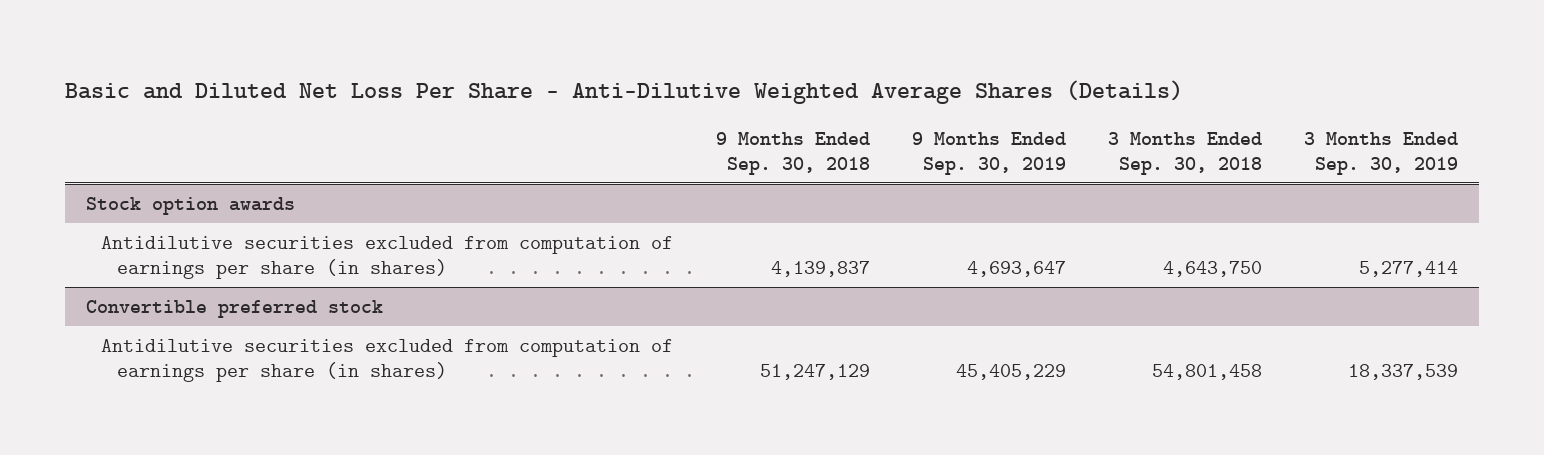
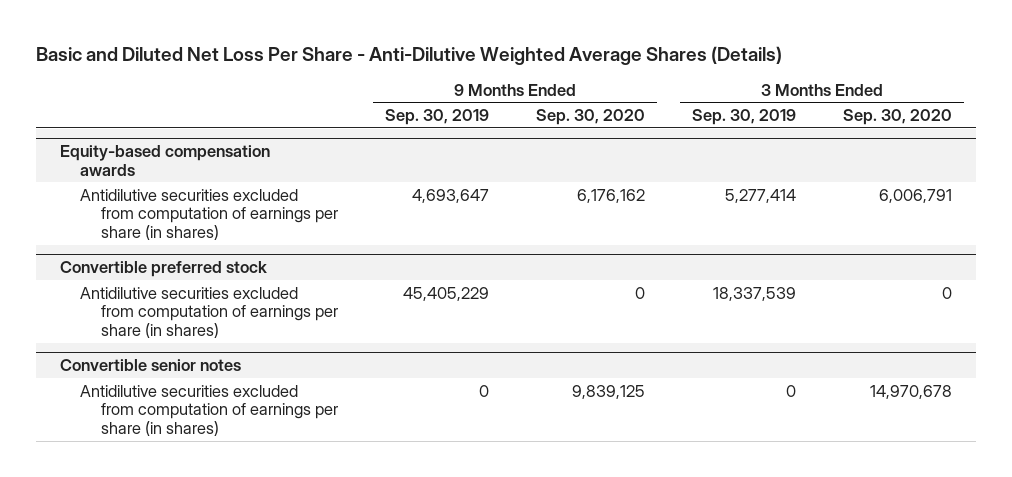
[715,131,870,175] 9 Months Ended Sep. 30, 2018 -> none
[1108,131,1263,175] 3 Months Ended Sep. 30, 2018 -> none
none -> [536,109,646,126] Sep. 30, 2020
none -> [843,109,953,126] Sep. 30, 2020
[86,196,296,215] Stock option awards -> [59,144,270,176] Equity-based compensation awards
none -> [59,358,241,371] Convertible senior notes
none -> [80,384,339,437] Antidilutive securities excluded from computation of earnings per share (in shares)

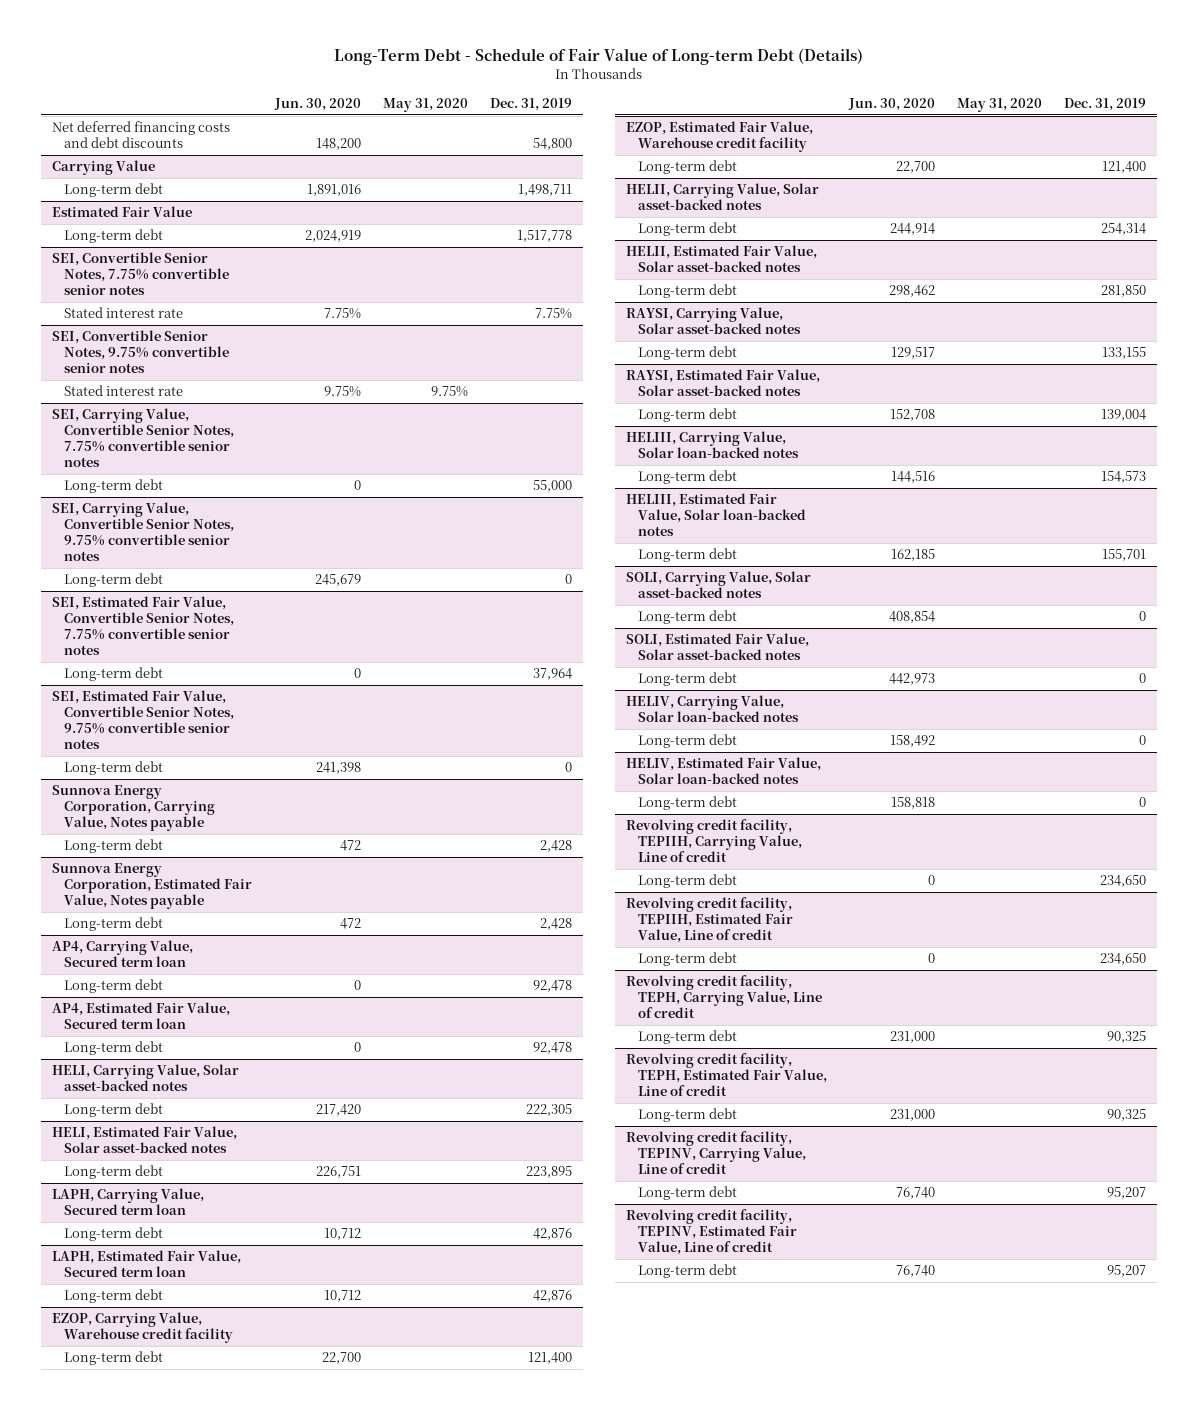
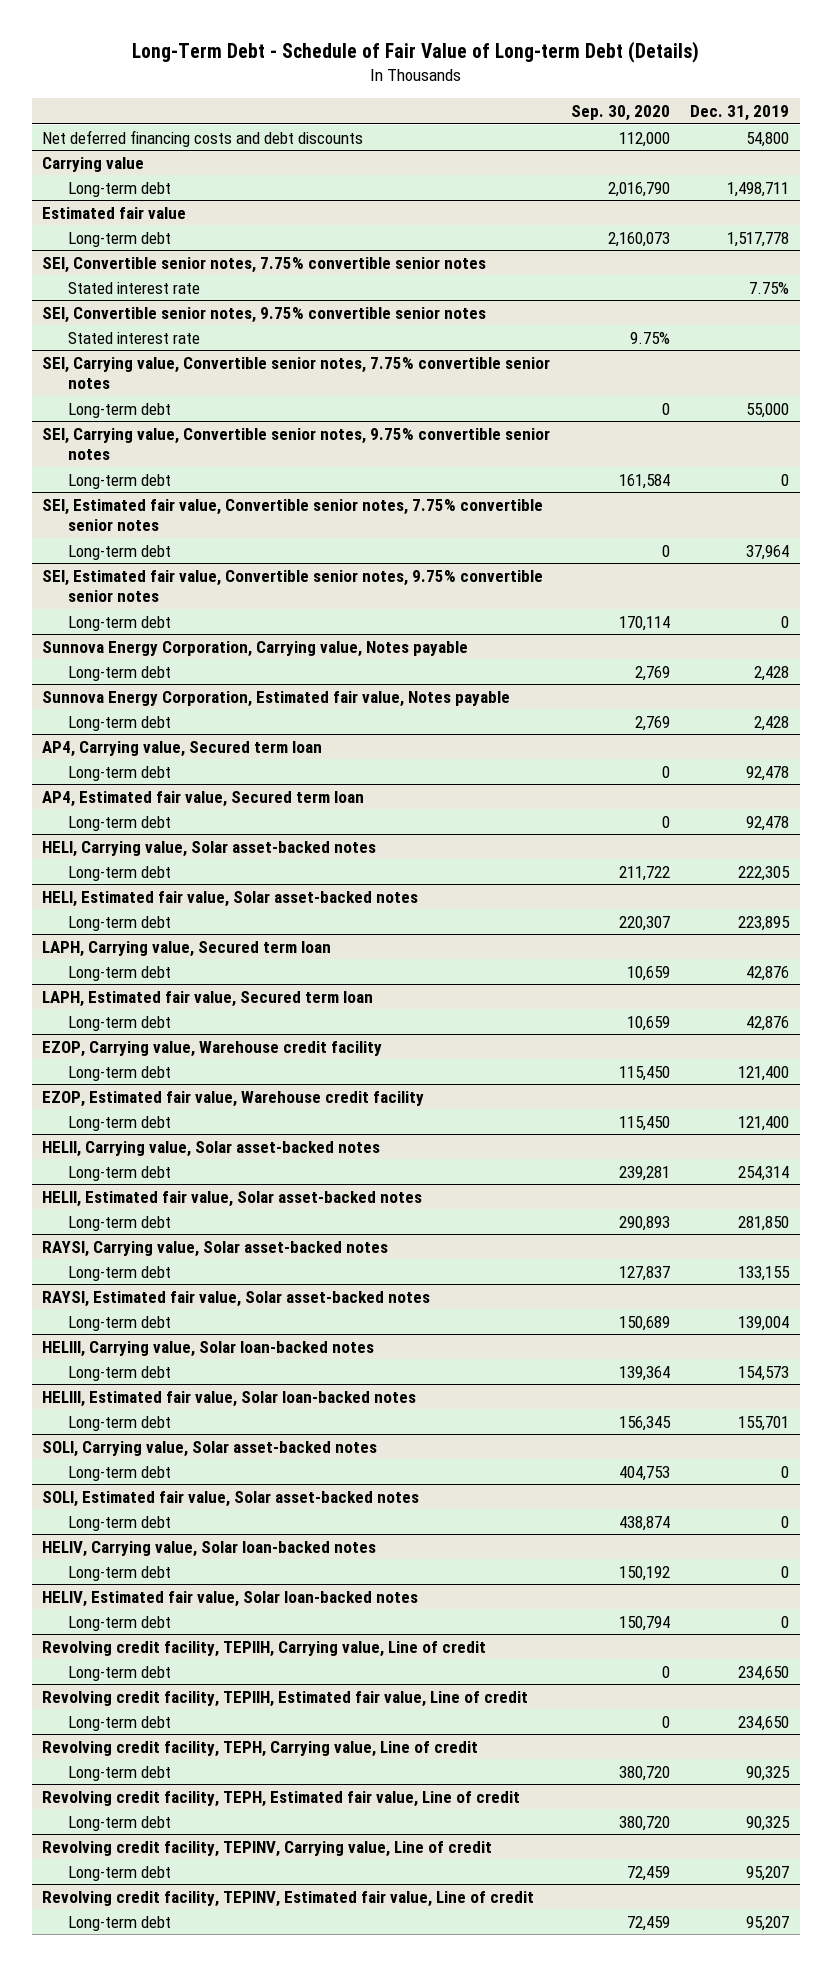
[274,97,362,111] Jun. 30, 2020 -> none
[383,97,469,112] May 31, 2020 -> none
none -> [570,105,670,122] Sep. 30, 2020
[52,160,156,176] Carrying Value -> [42,156,145,172] Carrying value
[52,206,193,218] Estimated Fair Value -> [42,206,187,219] Estimated fair value
[52,252,230,296] SEI, Convertible Senior Notes, 7.75% convertible senior notes -> [42,256,487,273] SEI, Convertible senior notes, 7.75% convertible senior notes
[52,330,230,374] SEI, Convertible Senior Notes, 9.75% convertible senior notes -> [42,306,487,323] SEI, Convertible senior notes, 9.75% convertible senior notes
[52,408,235,468] SEI, Carrying Value, Convertible Senior Notes, 7.75% convertible senior notes -> [42,356,551,390] SEI, Carrying value, Convertible senior notes, 7.75% convertible senior notes
[52,502,235,562] SEI, Carrying Value, Convertible Senior Notes, 9.75% convertible senior notes -> [42,427,551,461] SEI, Carrying value, Convertible senior notes, 9.75% convertible senior notes
[52,596,235,656] SEI, Estimated Fair Value, Convertible Senior Notes, 7.75% convertible senior notes -> [42,498,544,532] SEI, Estimated fair value, Convertible senior notes, 7.75% convertible senior notes
[52,690,235,750] SEI, Estimated Fair Value, Convertible Senior Notes, 9.75% convertible senior notes -> [42,569,544,603] SEI, Estimated fair value, Convertible senior notes, 9.75% convertible senior notes
[52,785,216,832] Sunnova Energy Corporation, Carrying Value, Notes payable -> [42,640,469,657] Sunnova Energy Corporation, Carrying value, Notes payable
[52,863,253,910] Sunnova Energy Corporation, Estimated Fair Value, Notes payable -> [42,690,511,707] Sunnova Energy Corporation, Estimated fair value, Notes payable
[52,940,194,968] AP4, Carrying Value, Secured term loan -> [42,740,323,757] AP4, Carrying value, Secured term loan
[52,1002,231,1030] AP4, Estimated Fair Value, Secured term loan -> [42,790,365,807] AP4, Estimated fair value, Secured term loan
[52,1064,240,1092] HELI, Carrying Value, Solar asset-backed notes -> [42,840,377,857] HELI, Carrying value, Solar asset-backed notes
[52,1126,238,1154] HELI, Estimated Fair Value, Solar asset-backed notes -> [42,890,419,907] HELI, Estimated fair value, Solar asset-backed notes
[52,1188,205,1216] LAPH, Carrying Value, Secured term loan -> [42,940,332,957] LAPH, Carrying value, Secured term loan
[52,1250,242,1278] LAPH, Estimated Fair Value, Secured term loan -> [42,990,374,1007] LAPH, Estimated fair value, Secured term loan
[52,1312,234,1344] EZOP, Carrying Value, Warehouse credit facility -> [42,1040,383,1057] EZOP, Carrying value, Warehouse credit facility
[626,121,814,153] EZOP, Estimated Fair Value, Warehouse credit facility -> [42,1090,425,1107] EZOP, Estimated fair value, Warehouse credit facility
[626,183,820,211] HELII, Carrying Value, Solar asset-backed notes -> [42,1140,381,1157] HELII, Carrying value, Solar asset-backed notes
[626,245,818,273] HELII, Estimated Fair Value, Solar asset-backed notes -> [42,1190,423,1207] HELII, Estimated fair value, Solar asset-backed notes
[626,307,802,335] RAYSI, Carrying Value, Solar asset-backed notes -> [42,1240,389,1257] RAYSI, Carrying value, Solar asset-backed notes
[626,369,821,397] RAYSI, Estimated Fair Value, Solar asset-backed notes -> [42,1290,431,1307] RAYSI, Estimated fair value, Solar asset-backed notes
[626,431,800,459] HELIII, Carrying Value, Solar loan-backed notes -> [42,1340,375,1357] HELIII, Carrying value, Solar loan-backed notes
[626,493,807,537] HELIII, Estimated Fair Value, Solar loan-backed notes -> [42,1390,417,1407] HELIII, Estimated fair value, Solar loan-backed notes
[626,571,812,599] SOLI, Carrying Value, Solar asset-backed notes -> [42,1440,378,1457] SOLI, Carrying value, Solar asset-backed notes
[626,633,810,661] SOLI, Estimated Fair Value, Solar asset-backed notes -> [42,1490,420,1507] SOLI, Estimated fair value, Solar asset-backed notes
[626,695,800,723] HELIV, Carrying Value, Solar loan-backed notes -> [42,1540,377,1557] HELIV, Carrying value, Solar loan-backed notes
[626,757,822,785] HELIV, Estimated Fair Value, Solar loan-backed notes -> [42,1590,419,1607] HELIV, Estimated fair value, Solar loan-backed notes
[626,819,803,863] Revolving credit facility, TEPIIH, Carrying Value, Line of credit -> [42,1640,487,1657] Revolving credit facility, TEPIIH, Carrying value, Line of credit
[626,897,794,944] Revolving credit facility, TEPIIH, Estimated Fair Value, Line of credit -> [42,1690,529,1707] Revolving credit facility, TEPIIH, Estimated fair value, Line of credit
[626,975,823,1019] Revolving credit facility, TEPH, Carrying Value, Line of credit -> [42,1740,479,1757] Revolving credit facility, TEPH, Carrying value, Line of credit
[626,1053,828,1097] Revolving credit facility, TEPH, Estimated Fair Value, Line of credit -> [42,1790,521,1807] Revolving credit facility, TEPH, Estimated fair value, Line of credit
[626,1131,807,1175] Revolving credit facility, TEPINV, Carrying Value, Line of credit -> [42,1840,493,1857] Revolving credit facility, TEPINV, Carrying value, Line of credit
[626,1209,798,1256] Revolving credit facility, TEPINV, Estimated Fair Value, Line of credit -> [42,1890,535,1907] Revolving credit facility, TEPINV, Estimated fair value, Line of credit

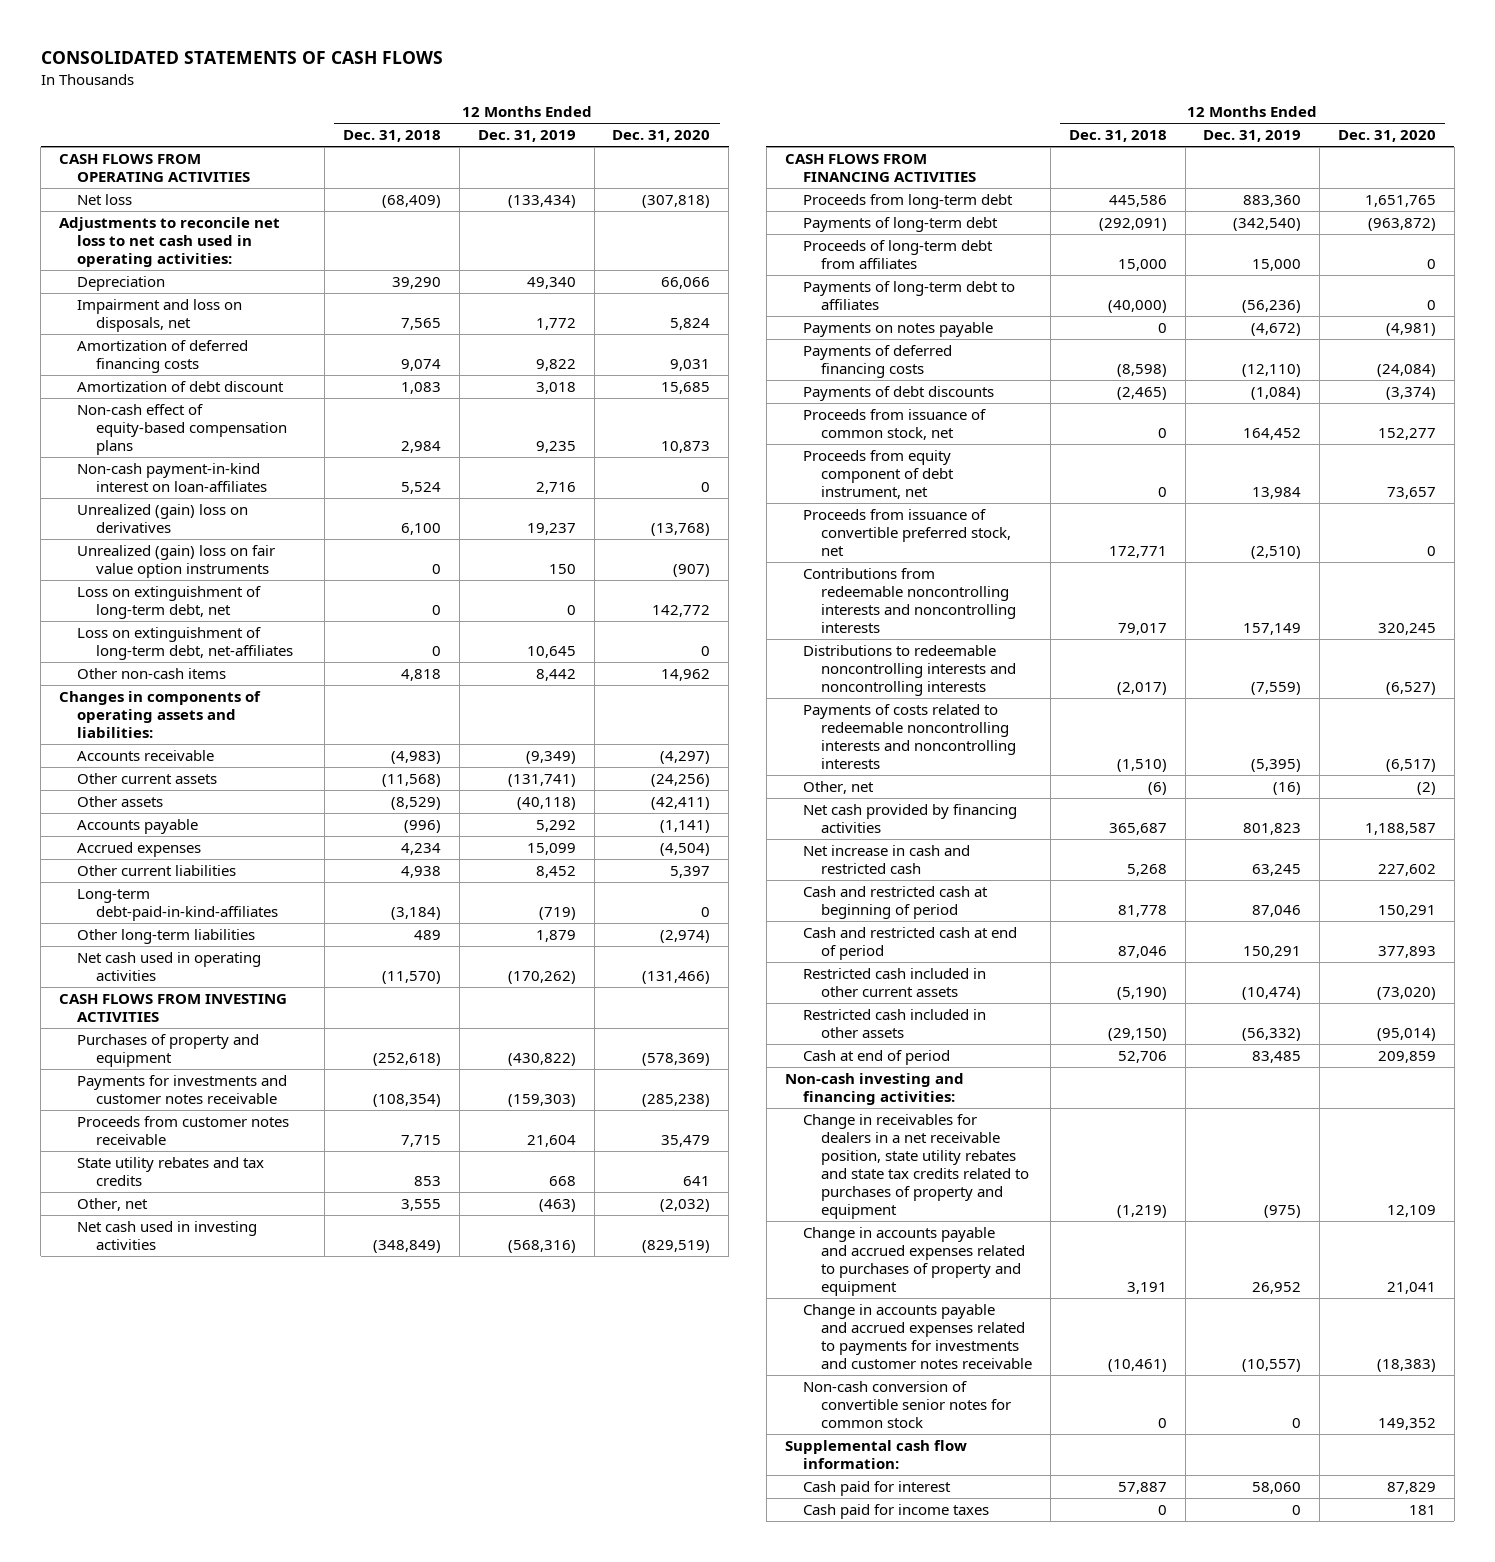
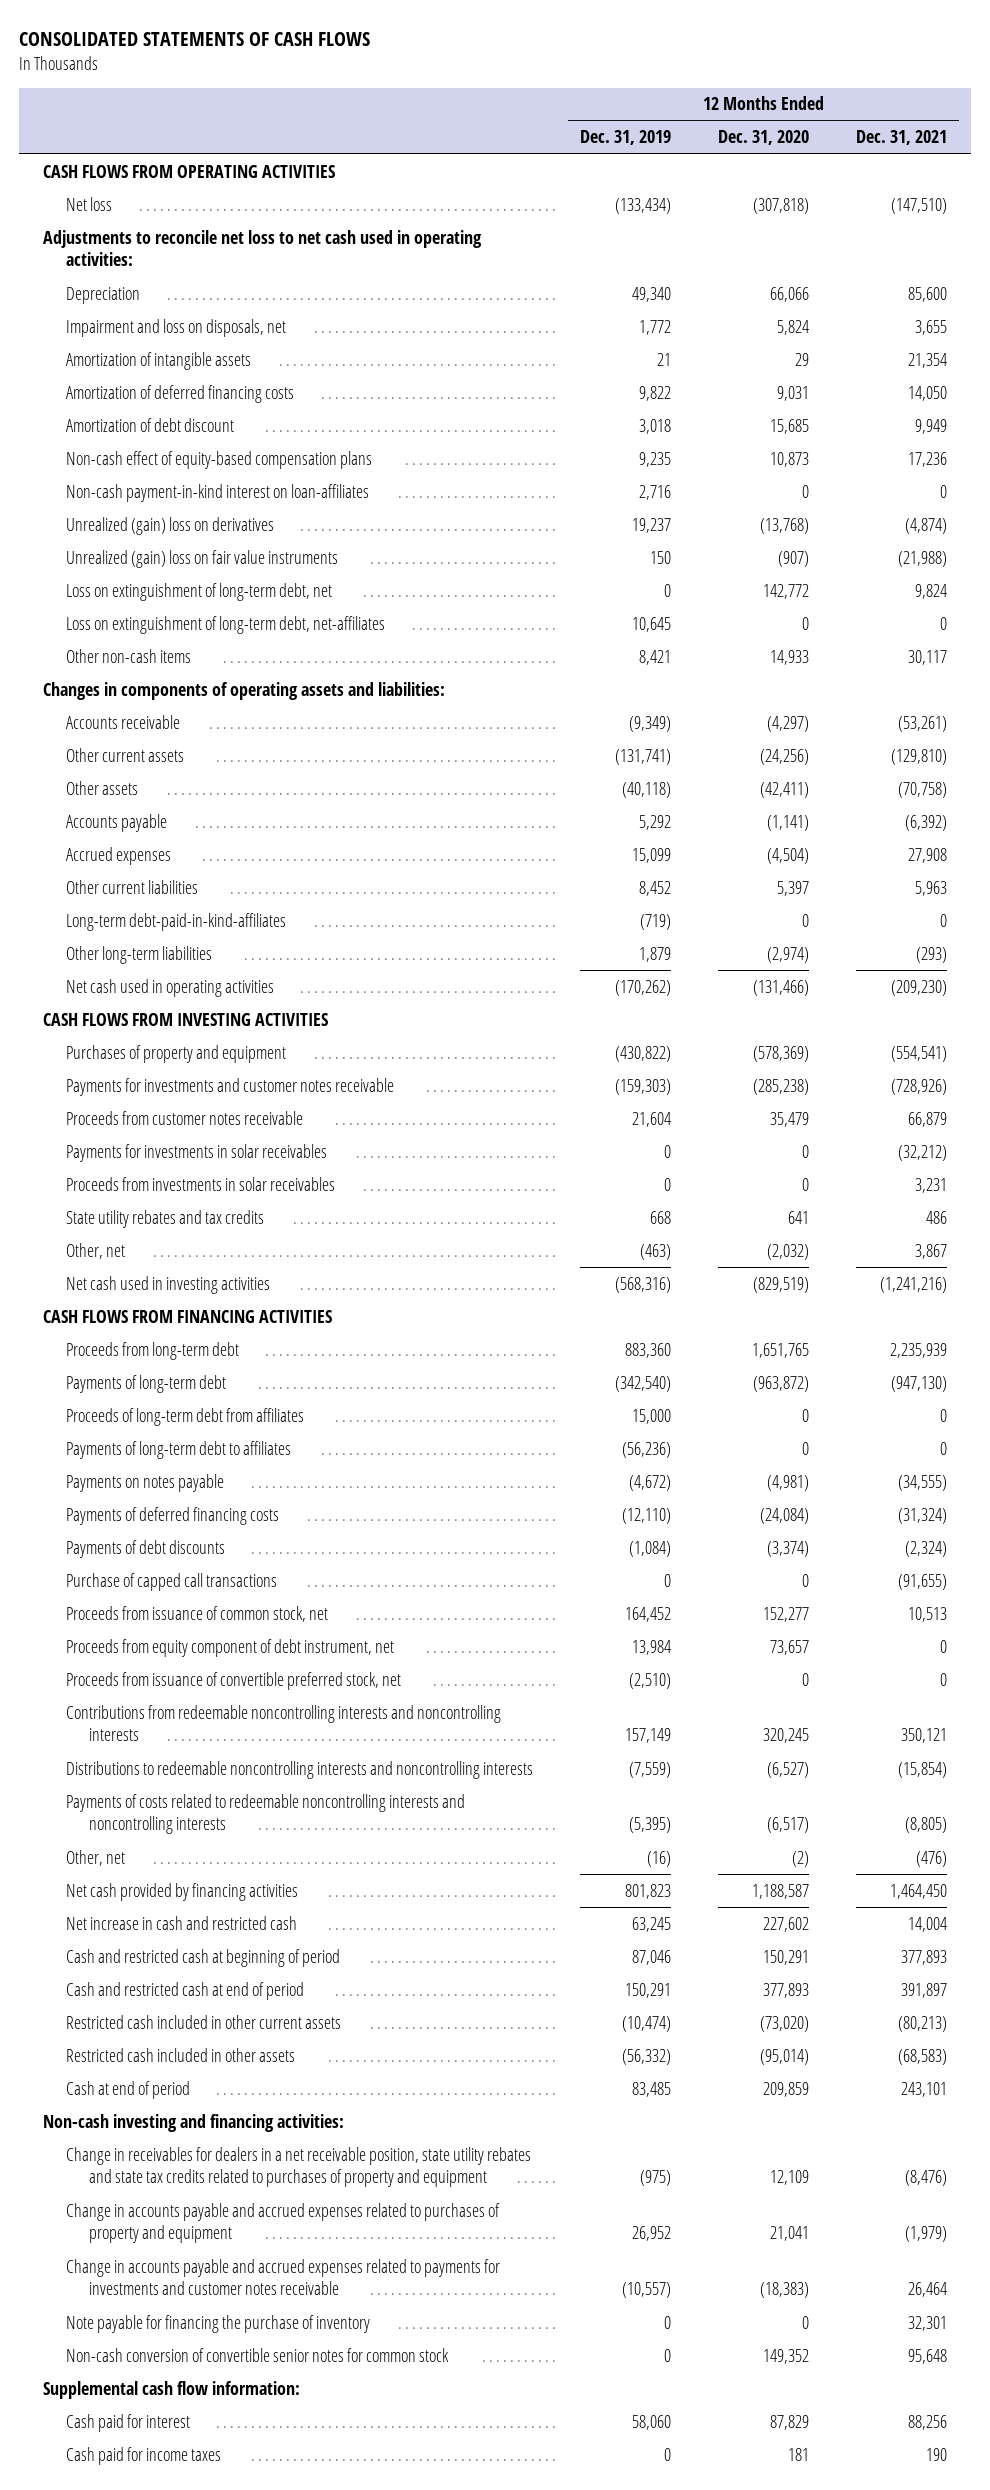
[343,130,442,143] Dec. 31, 2018 -> none
none -> [856,130,948,146] Dec. 31, 2021
none -> [65,351,251,370] Amortization of intangible assets
[77,545,276,579] Unrealized (gain) loss on fair value option instruments -> [65,549,338,568] Unrealized (gain) loss on fair value instruments
[535,669,576,682] 8,442 -> [638,649,671,665] 8,421
[661,669,711,682] 14,962 -> [770,649,810,665] 14,933
none -> [65,1143,327,1162] Payments for investments in solar receivables
none -> [65,1176,335,1191] Proceeds from investments in solar receivables
none -> [65,1572,277,1591] Purchase of capped call transactions
none -> [65,2314,370,2333] Note payable for financing the purchase of inventory

